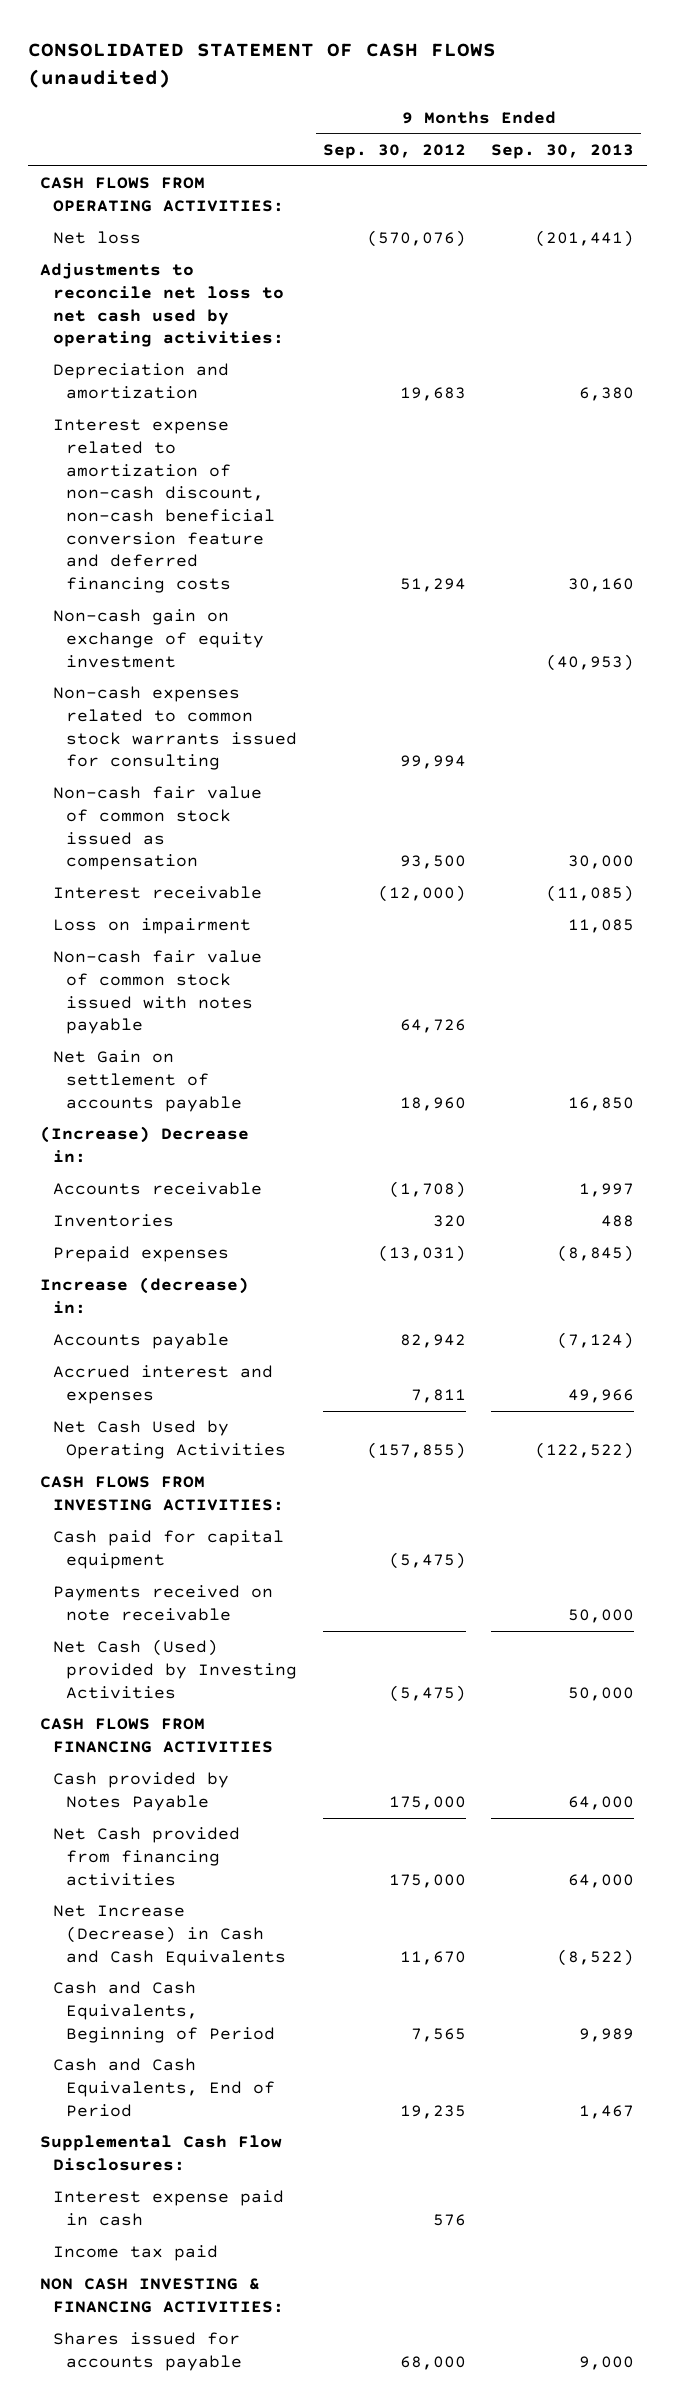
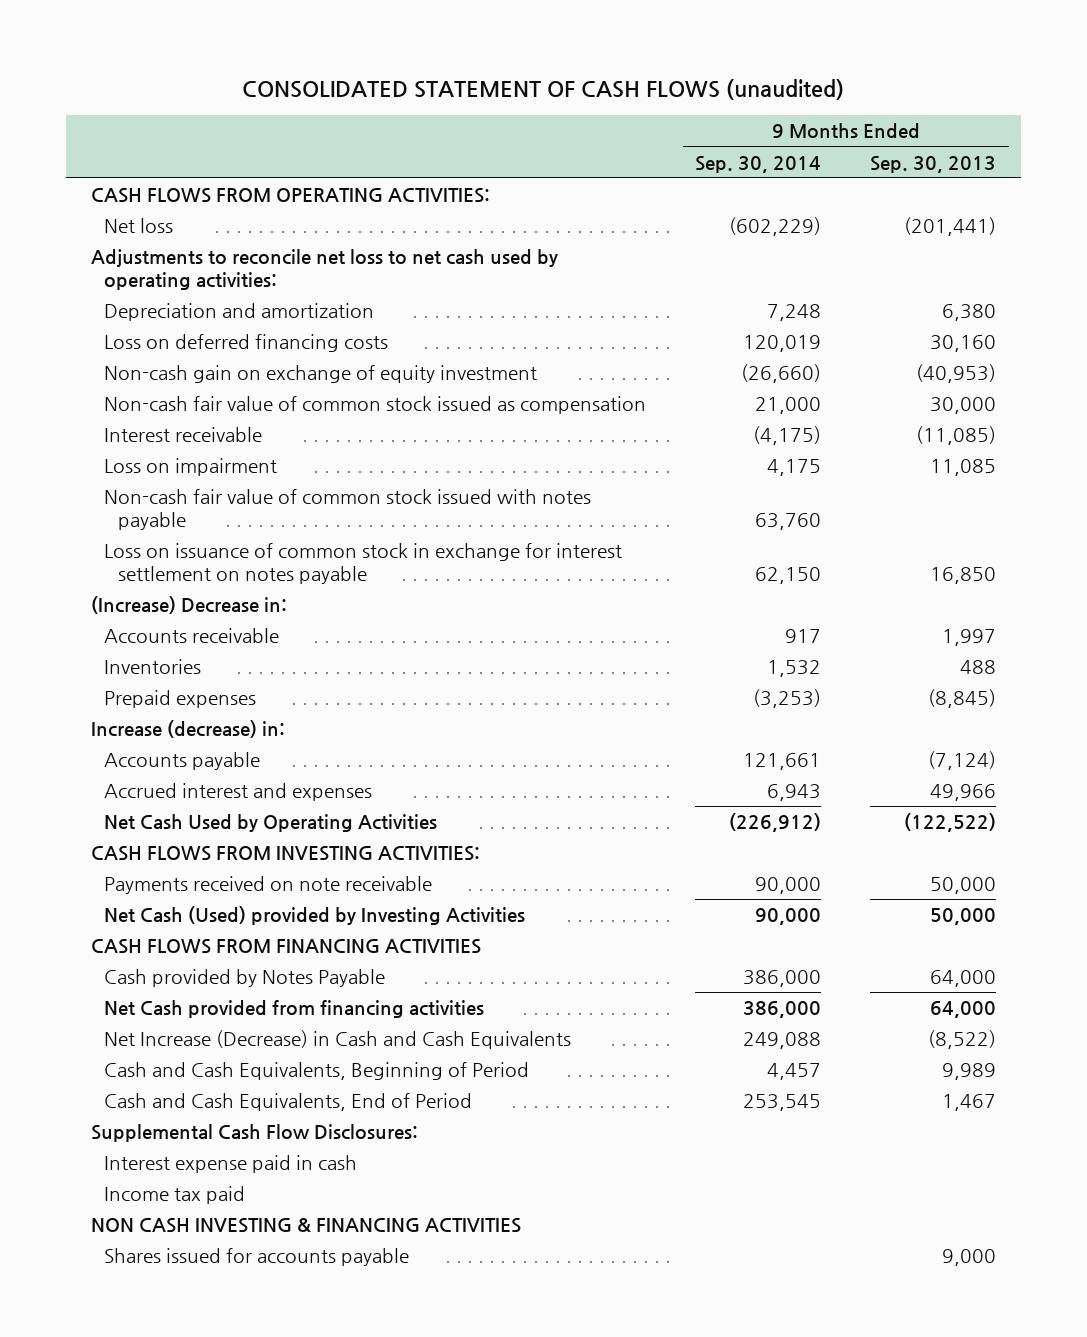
[322,144,466,160] Sep. 30, 2012 -> none
none -> [695,155,822,173] Sep. 30, 2014
[53,419,276,593] Interest expense related to amortization of non-cash discount, non-cash beneficial conversion feature and deferred financing costs -> [104,334,389,353] Loss on deferred financing costs
[53,686,298,771] Non-cash expenses related to common stock warrants issued for consulting -> none
[53,1050,243,1112] Net Gain on settlement of accounts payable -> [104,543,623,585] Loss on issuance of common stock in exchange for interest settlement on notes payable
[53,1530,285,1569] Cash paid for capital equipment -> none
[40,2278,285,2313] NON CASH INVESTING & FINANCING ACTIVITIES: -> [90,1218,521,1234] NON CASH INVESTING & FINANCING ACTIVITIES

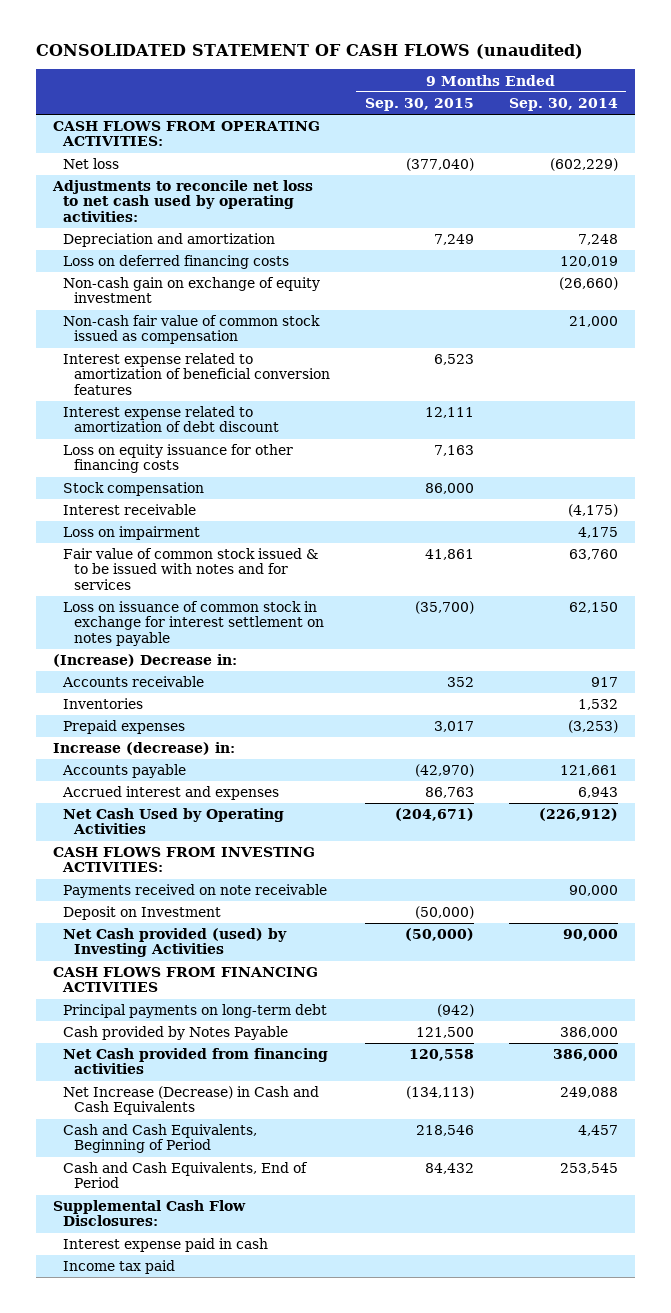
[870,155,997,173] Sep. 30, 2013 -> none
none -> [364,97,474,111] Sep. 30, 2015
none -> [63,353,330,395] Interest expense related to amortization of beneficial conversion features
none -> [63,406,279,433] Interest expense related to amortization of debt discount
none -> [63,444,294,474] Loss on equity issuance for other financing costs
none -> [63,482,205,497] Stock compensation
[104,489,592,531] Non-cash fair value of common stock issued with notes payable -> [63,548,319,590] Fair value of common stock issued & to be issued with notes and for services
none -> [63,906,222,921] Deposit on Investment
[104,906,526,926] Net Cash (Used) provided by Investing Activities -> [63,928,288,958] Net Cash provided (used) by Investing Activities
none -> [63,1004,328,1019] Principal payments on long-term debt
[90,1218,521,1234] NON CASH INVESTING & FINANCING ACTIVITIES -> none
[104,1248,410,1267] Shares issued for accounts payable -> none

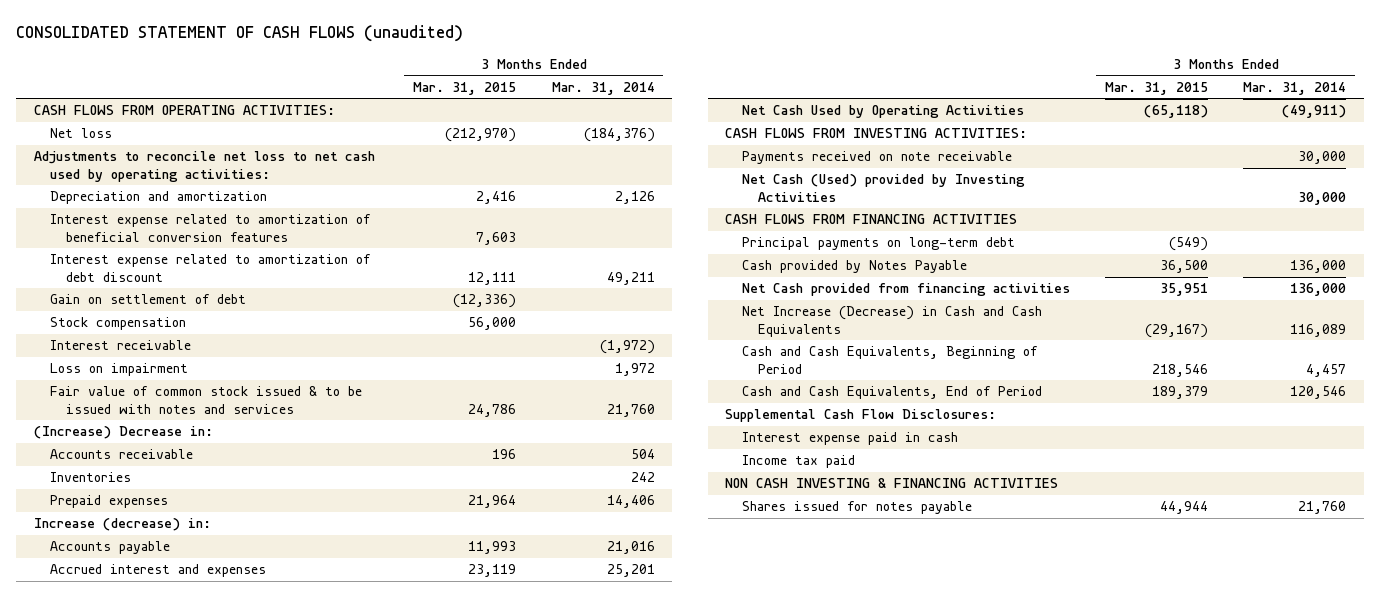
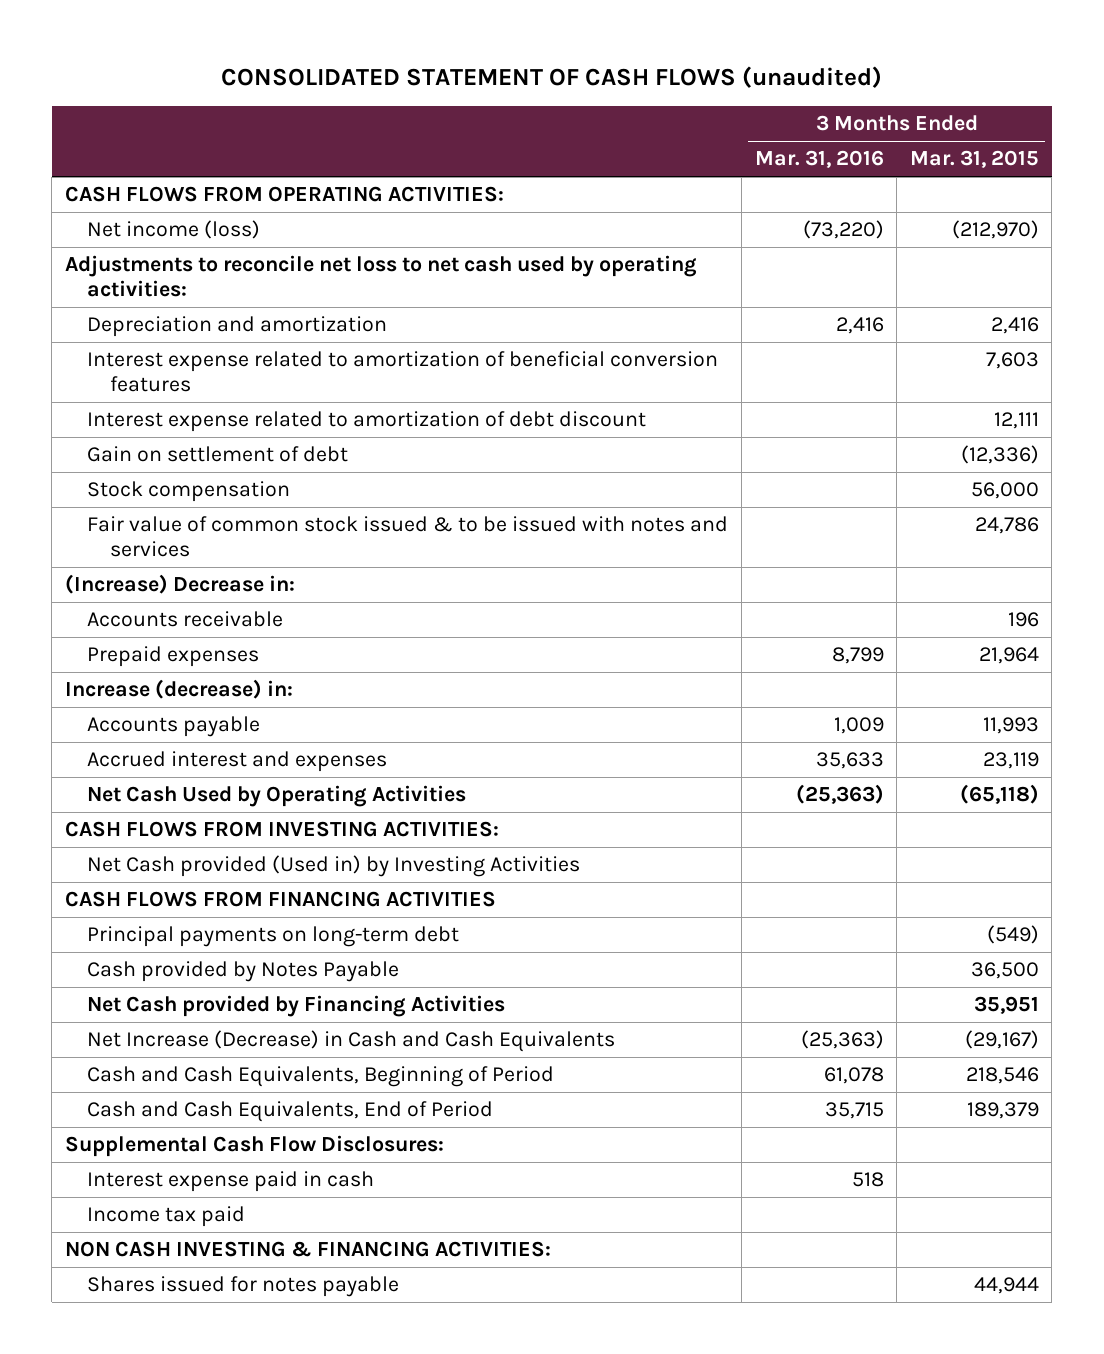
[551,81,655,95] Mar. 31, 2014 -> none
none -> [754,150,884,169] Mar. 31, 2016
[49,128,112,139] Net loss -> [87,220,261,240] Net income (loss)
[49,340,191,351] Interest receivable -> none
[49,363,188,377] Loss on impairment -> none
[49,472,131,483] Inventories -> none
[741,151,1012,165] Payments received on note receivable -> none
[741,174,1025,202] Net Cash (Used) provided by Investing Activities -> [87,855,581,878] Net Cash provided (Used in) by Investing Activities
[741,283,1070,297] Net Cash provided from financing activities -> [87,995,506,1018] Net Cash provided by Financing Activities
[725,478,1059,489] NON CASH INVESTING & FINANCING ACTIVITIES -> [64,1241,551,1258] NON CASH INVESTING & FINANCING ACTIVITIES:

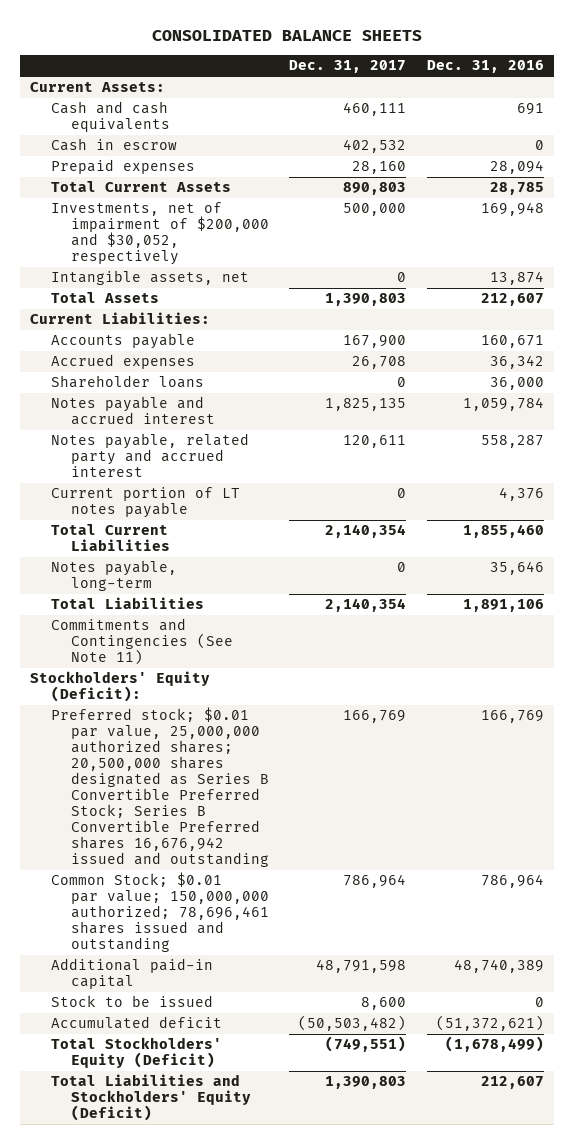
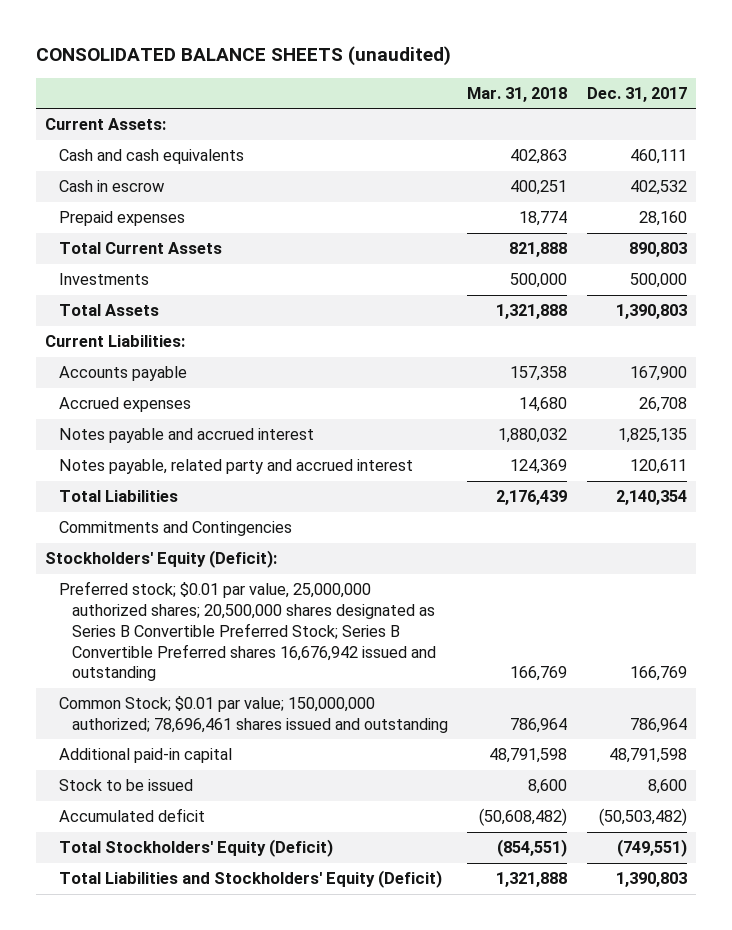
[152,30,423,42] CONSOLIDATED BALANCE SHEETS -> [35,46,451,67] CONSOLIDATED BALANCE SHEETS (unaudited)
[427,60,545,74] Dec. 31, 2016 -> none
none -> [467,86,568,102] Mar. 31, 2018
[50,270,249,286] Intangible assets, net -> none
[50,202,269,266] Investments, net of impairment of $200,000 and $30,052, respectively -> [58,273,149,286] Investments
[50,375,204,389] Shareholder loans -> none
[50,487,240,519] Current portion of LT notes payable -> none
[50,524,170,552] Total Current Liabilities -> none
[50,560,177,592] Notes payable, long-term -> none
[50,618,233,666] Commitments and Contingencies (See Note 11) -> [58,521,292,537] Commitments and Contingencies

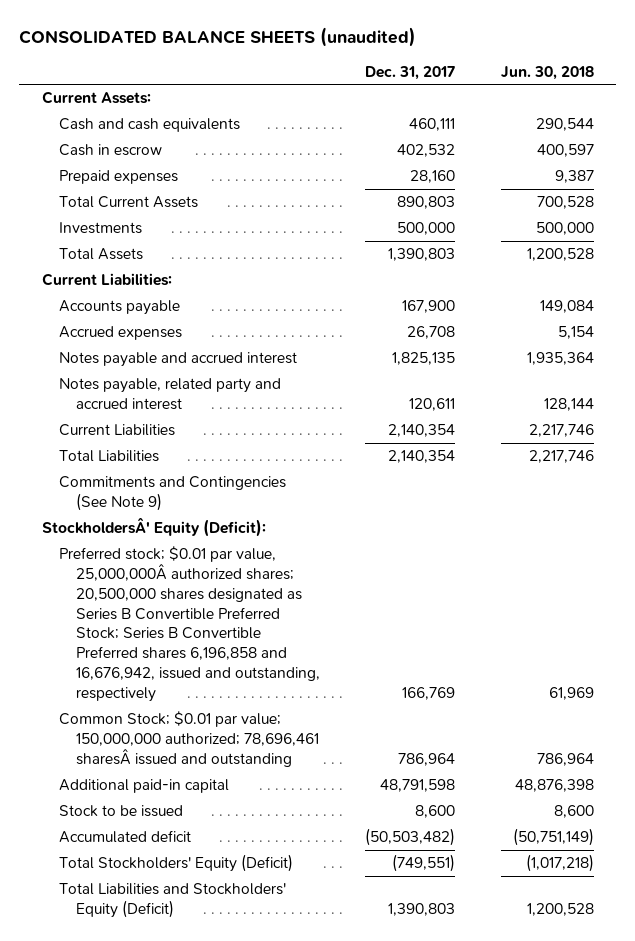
[467,86,568,102] Mar. 31, 2018 -> none
none -> [500,65,594,80] Jun. 30, 2018
none -> [58,424,175,437] Current Liabilities
[58,521,292,537] Commitments and Contingencies -> [58,476,286,512] Commitments and Contingencies (See Note 9)
[45,550,278,569] Stockholders' Equity (Deficit): -> [41,517,266,538] StockholdersÂ' Equity (Deficit):
[58,581,437,682] Preferred stock; $0.01 par value, 25,000,000 authorized shares; 20,500,000 shares designated as Series B Convertible Preferred Stock; Series B Convertible Preferred shares 16,676,942 issued and outstanding -> [58,546,321,702] Preferred stock; $0.01 par value, 25,000,000Â authorized shares; 20,500,000 shares designated as Series B Convertible Preferred Stock; Series B Convertible Preferred shares 6,196,858 and 16,676,942, issued and outstanding, respectively
[58,696,449,733] Common Stock; $0.01 par value; 150,000,000 authorized; 78,696,461 shares issued and outstanding -> [58,711,320,767] Common Stock; $0.01 par value; 150,000,000 authorized; 78,696,461 sharesÂ issued and outstanding

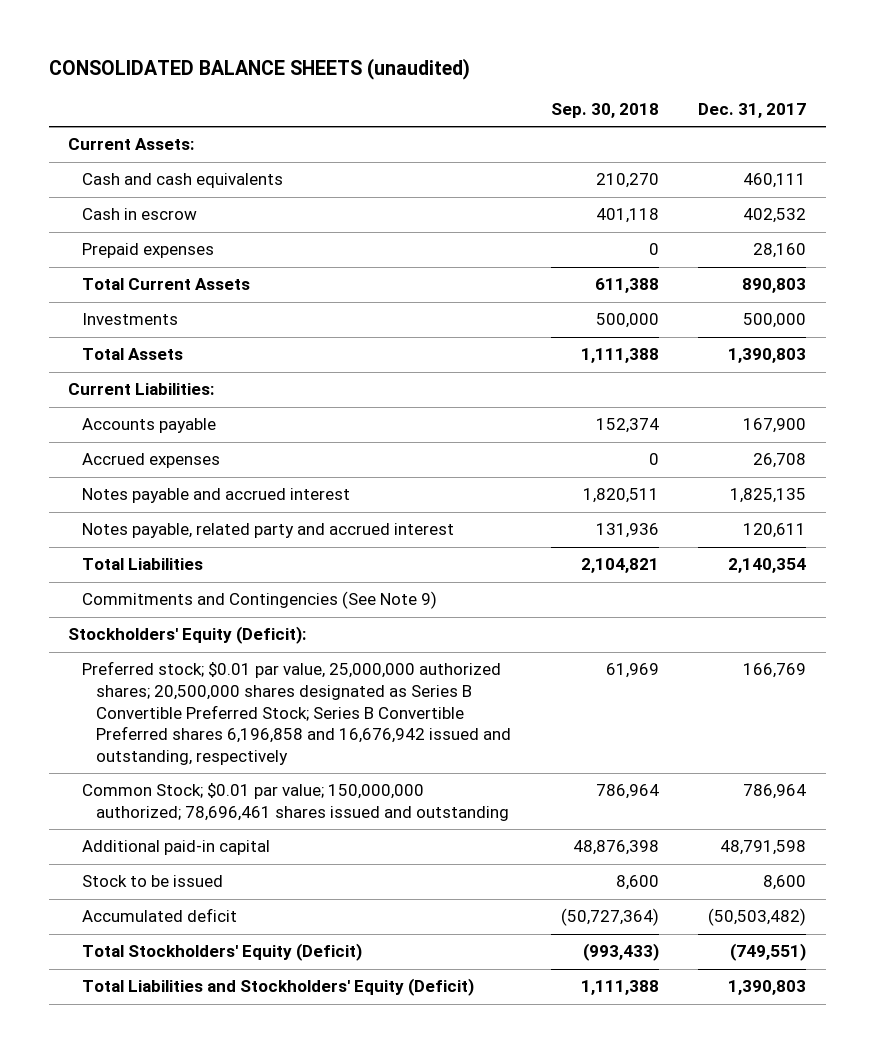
[500,65,594,80] Jun. 30, 2018 -> none
none -> [550,103,659,119] Sep. 30, 2018
[58,424,175,437] Current Liabilities -> none
[41,517,266,538] StockholdersÂ' Equity (Deficit): -> [68,626,307,645] Stockholders' Equity (Deficit):
[58,546,321,702] Preferred stock; $0.01 par value, 25,000,000Â authorized shares; 20,500,000 shares designated as Series B Convertible Preferred Stock; Series B Convertible Preferred shares 6,196,858 and 16,676,942, issued and outstanding, respectively -> [82,661,511,765] Preferred stock; $0.01 par value, 25,000,000 authorized shares; 20,500,000 shares designated as Series B Convertible Preferred Stock; Series B Convertible Preferred shares 6,196,858 and 16,676,942 issued and outstanding, respectively
[58,711,320,767] Common Stock; $0.01 par value; 150,000,000 authorized; 78,696,461 sharesÂ issued and outstanding -> [82,783,509,821] Common Stock; $0.01 par value; 150,000,000 authorized; 78,696,461 shares issued and outstanding

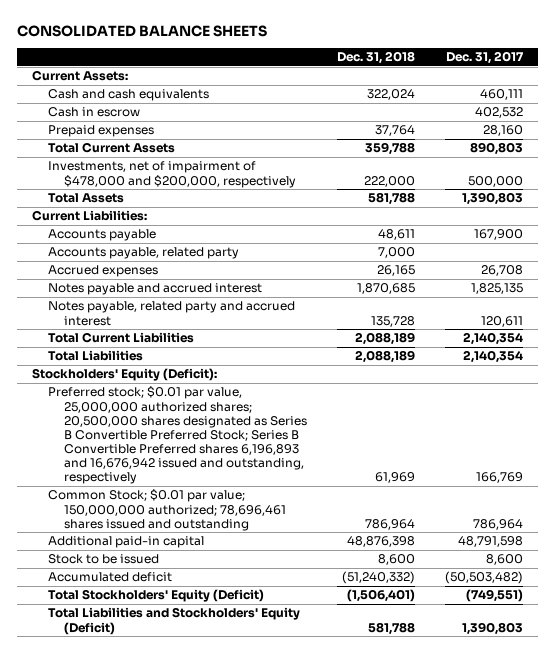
[48,57,470,80] CONSOLIDATED BALANCE SHEETS (unaudited) -> [16,24,267,37] CONSOLIDATED BALANCE SHEETS
[550,103,659,119] Sep. 30, 2018 -> none
none -> [337,51,416,65] Dec. 31, 2018
[82,313,179,326] Investments -> [48,161,297,188] Investments, net of impairment of $478,000 and $200,000, respectively
none -> [48,247,240,260] Accounts payable, related party
none -> [48,332,195,344] Total Current Liabilities
[82,591,438,610] Commitments and Contingencies (See Note 9) -> none
[82,661,511,765] Preferred stock; $0.01 par value, 25,000,000 authorized shares; 20,500,000 shares designated as Series B Convertible Preferred Stock; Series B Convertible Preferred shares 6,196,858 and 16,676,942 issued and outstanding, respectively -> [48,386,308,484] Preferred stock; $0.01 par value, 25,000,000 authorized shares; 20,500,000 shares designated as Series B Convertible Preferred Stock; Series B Convertible Preferred shares 6,196,893 and 16,676,942 issued and outstanding, respectively

